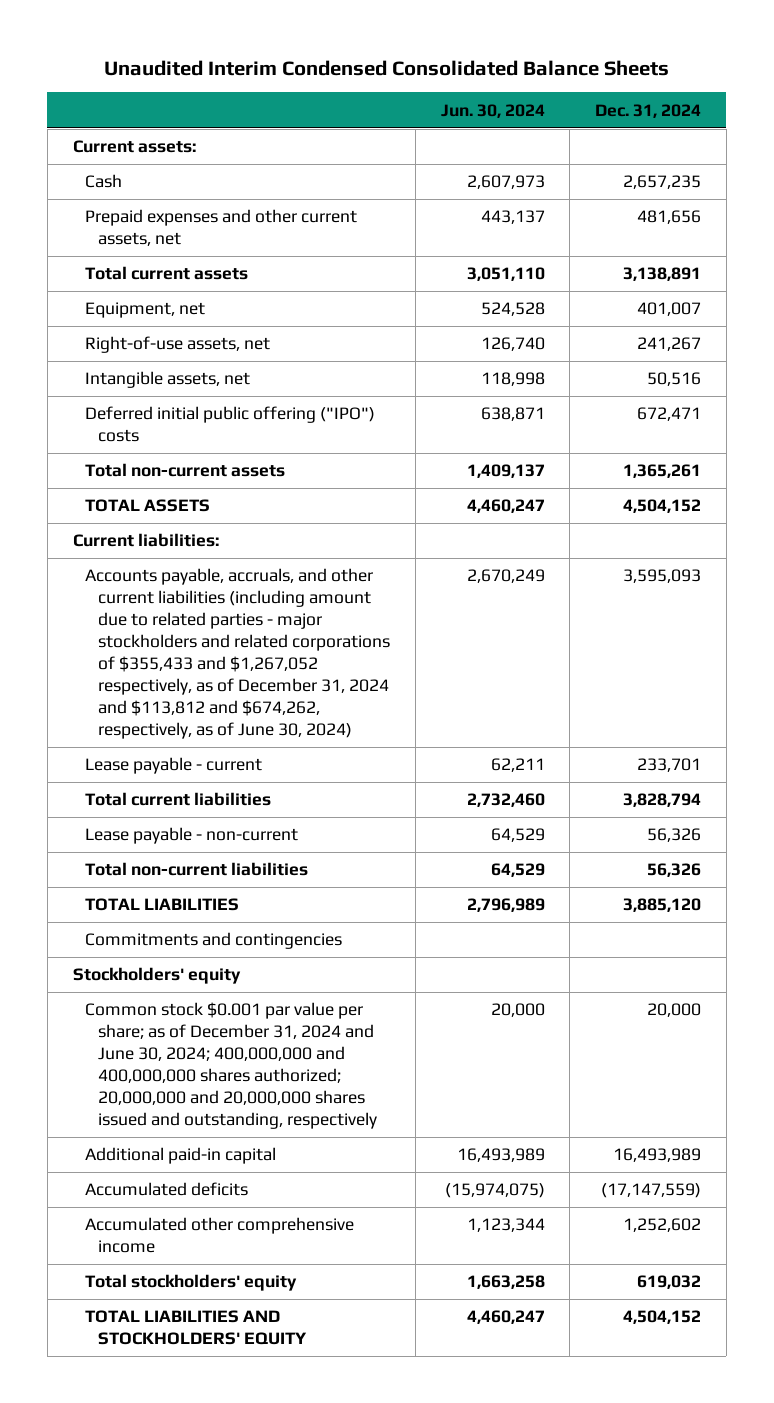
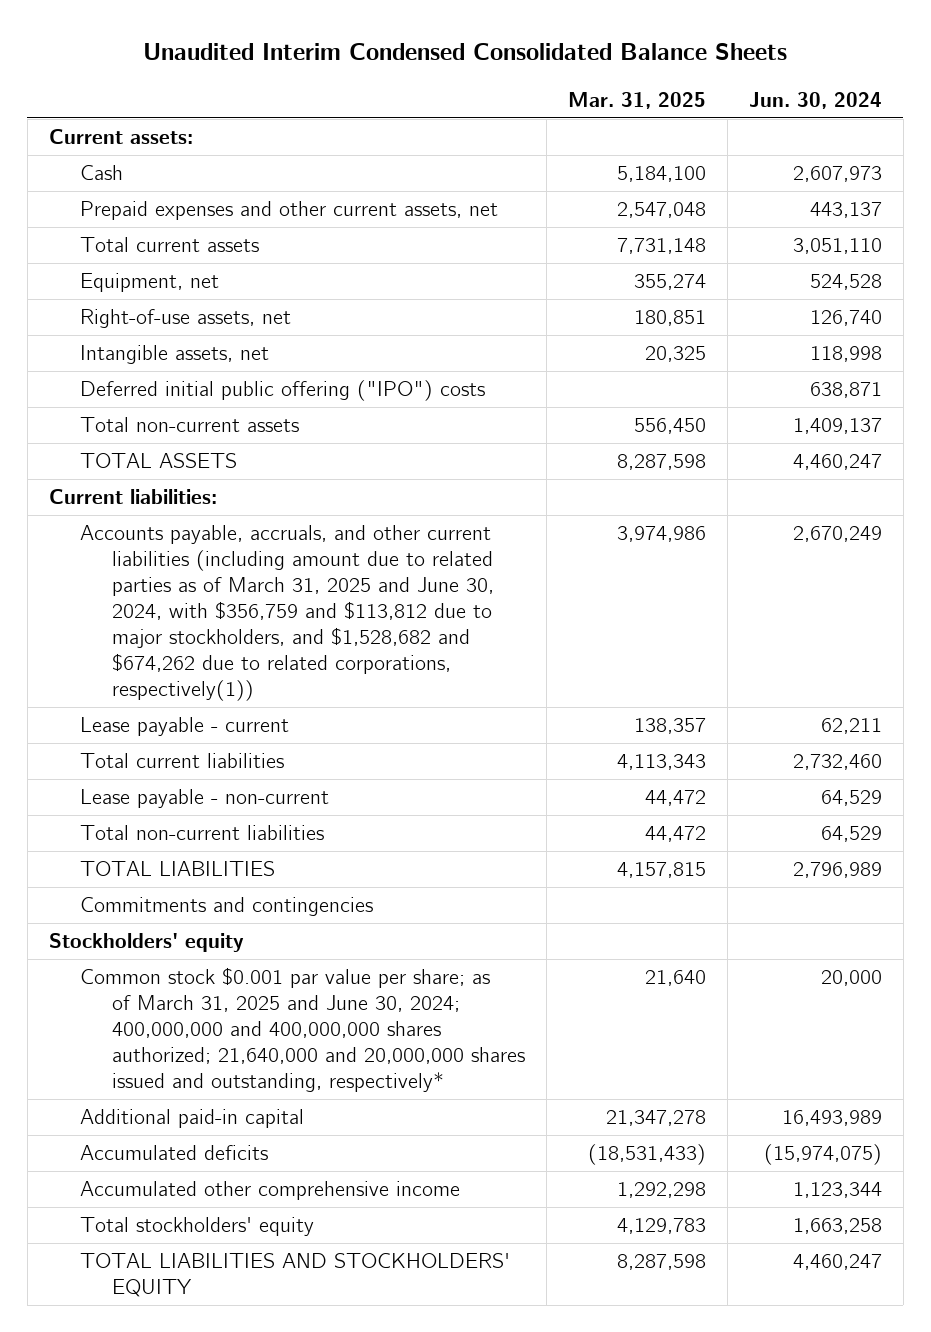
[595,103,702,118] Dec. 31, 2024 -> none
none -> [567,91,706,109] Mar. 31, 2025
[85,568,391,740] Accounts payable, accruals, and other current liabilities (including amount due to related parties - major stockholders and related corporations of $355,433 and $1,267,052 respectively, as of December 31, 2024 and $113,812 and $674,262, respectively, as of June 30, 2024) -> [80,525,495,701] Accounts payable, accruals, and other current liabilities (including amount due to related parties as of March 31, 2025 and June 30, 2024, with $356,759 and $113,812 due to major stockholders, and $1,528,682 and $674,262 due to related corporations, respectively(1))
[85,1002,378,1130] Common stock $0.001 par value per share; as of December 31, 2024 and June 30, 2024; 400,000,000 and 400,000,000 shares authorized; 20,000,000 and 20,000,000 shares issued and outstanding, respectively -> [80,967,526,1092] Common stock $0.001 par value per share; as of March 31, 2025 and June 30, 2024; 400,000,000 and 400,000,000 shares authorized; 21,640,000 and 20,000,000 shares issued and outstanding, respectively*

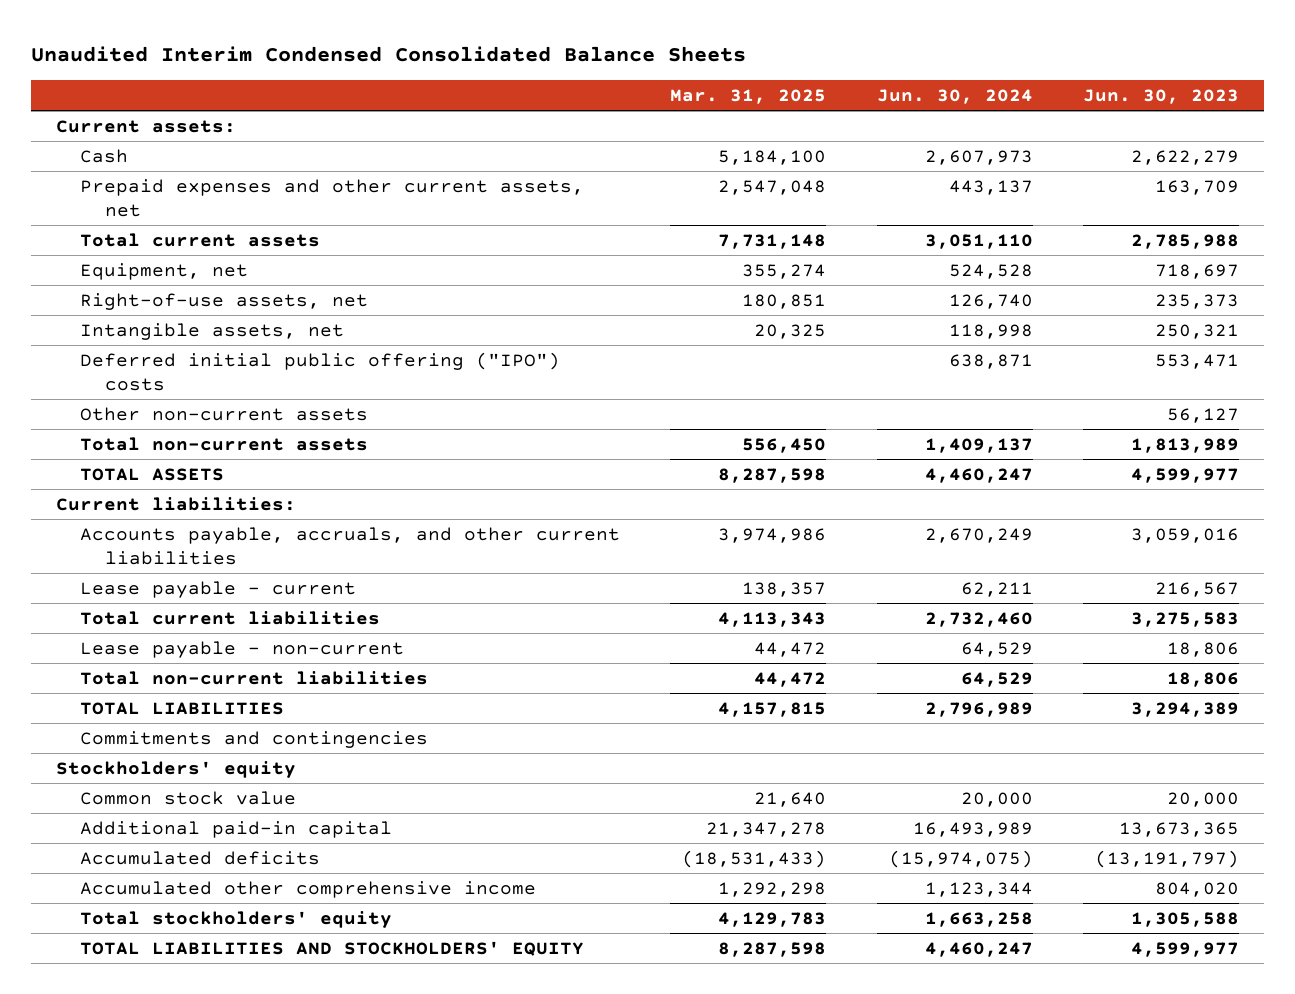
none -> [1082,88,1239,104] Jun. 30, 2023
none -> [80,406,369,421] Other non-current assets
[80,525,495,701] Accounts payable, accruals, and other current liabilities (including amount due to related parties as of March 31, 2025 and June 30, 2024, with $356,759 and $113,812 due to major stockholders, and $1,528,682 and $674,262 due to related corporations, respectively(1)) -> [80,526,621,565] Accounts payable, accruals, and other current liabilities
[80,967,526,1092] Common stock $0.001 par value per share; as of March 31, 2025 and June 30, 2024; 400,000,000 and 400,000,000 shares authorized; 21,640,000 and 20,000,000 shares issued and outstanding, respectively* -> [80,790,297,805] Common stock value

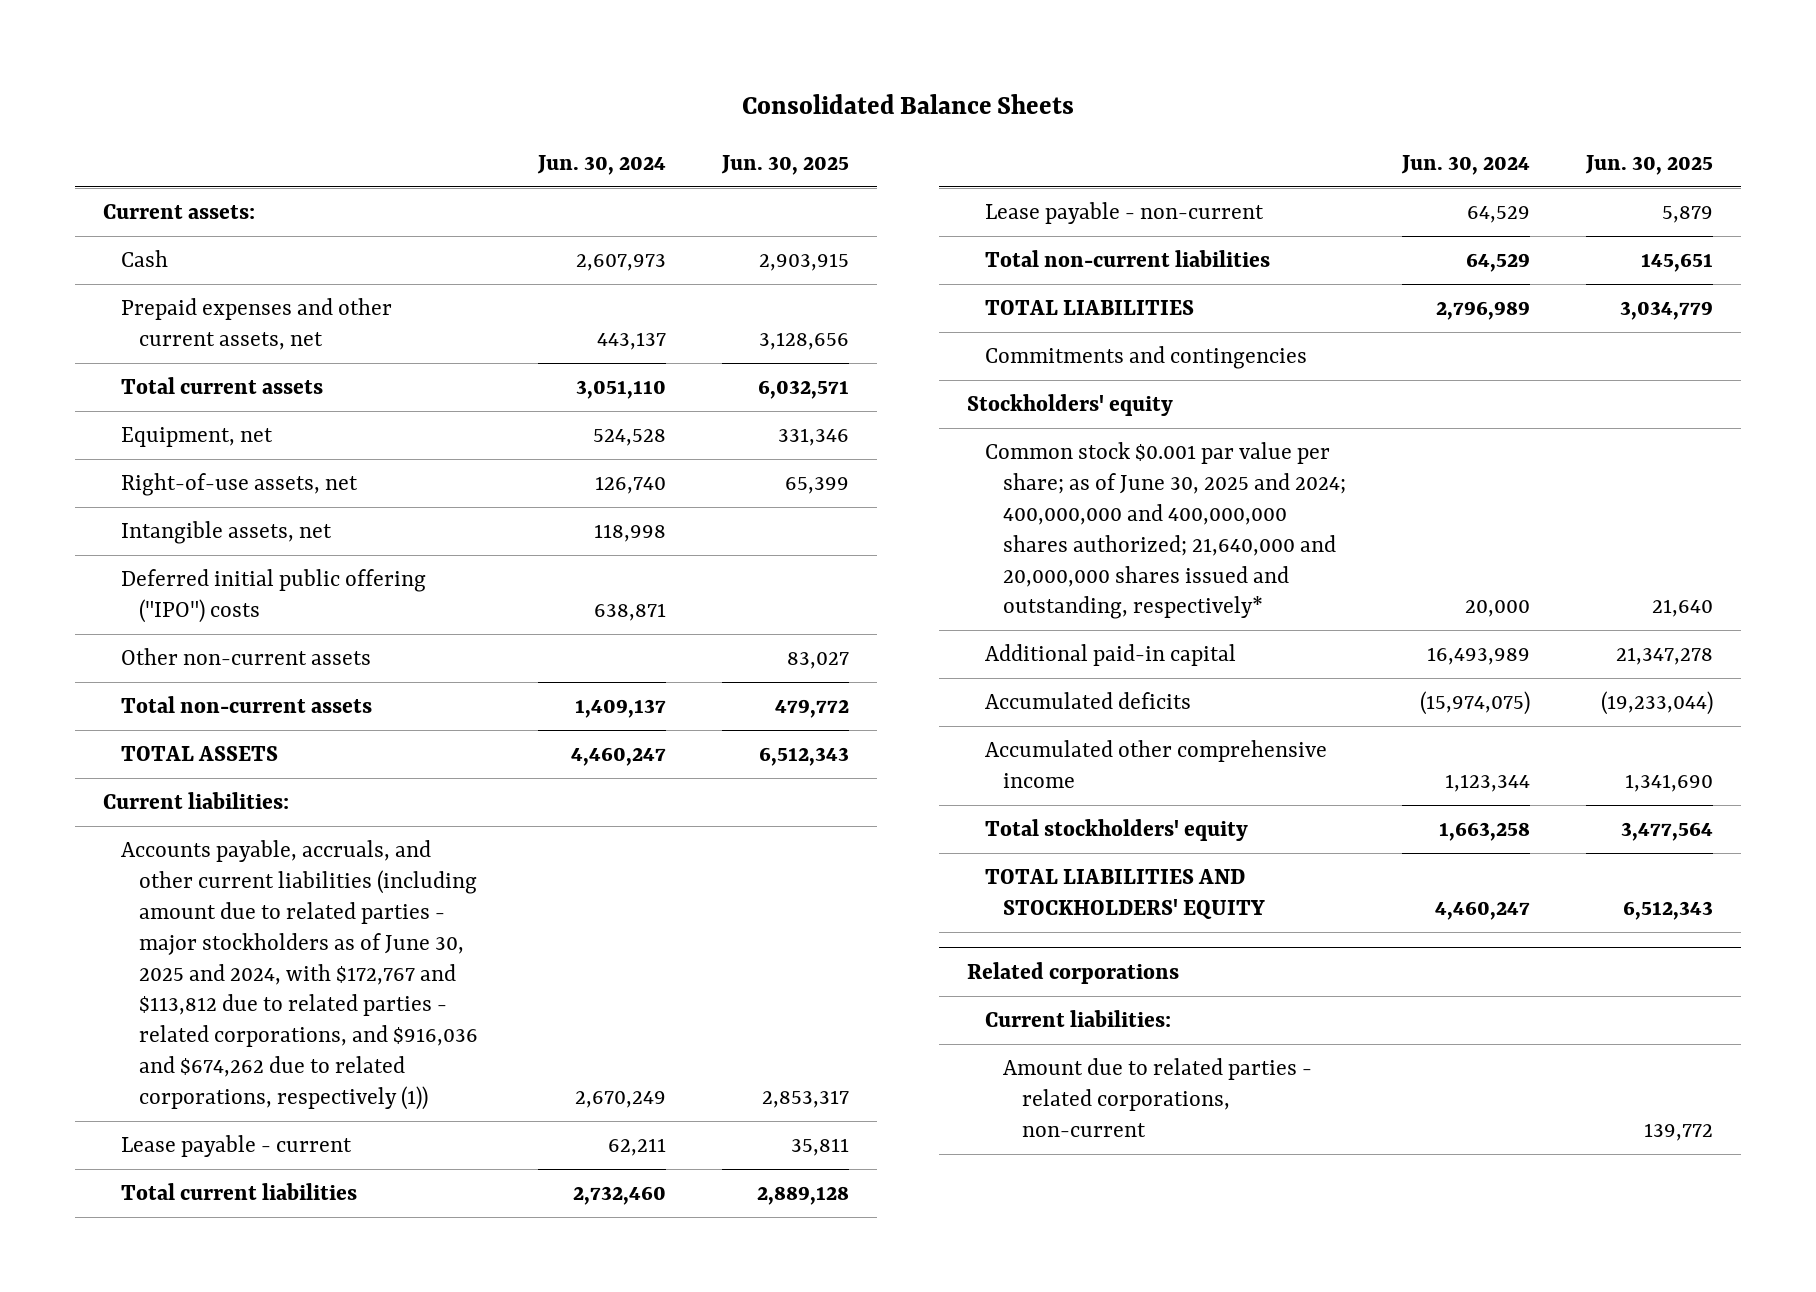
[30,45,746,62] Unaudited Interim Condensed Consolidated Balance Sheets -> [742,93,1075,114] Consolidated Balance Sheets
[670,88,827,104] Mar. 31, 2025 -> none
[1082,88,1239,104] Jun. 30, 2023 -> none
none -> [721,154,850,175] Jun. 30, 2025
[80,526,621,565] Accounts payable, accruals, and other current liabilities -> [121,840,479,1110] Accounts payable, accruals, and other current liabilities (including amount due to related parties - major stockholders as of June 30, 2025 and 2024, with $172,767 and $113,812 due to related parties - related corporations, and $916,036 and $674,262 due to related corporations, respectively (1))
[80,790,297,805] Common stock value -> [985,442,1347,620] Common stock $0.001 par value per share; as of June 30, 2025 and 2024; 400,000,000 and 400,000,000 shares authorized; 21,640,000 and 20,000,000 shares issued and outstanding, respectively*
none -> [967,961,1180,984] Related corporations
none -> [985,1010,1172,1028] Current liabilities:
none -> [1003,1058,1313,1137] Amount due to related parties - related corporations, non-current

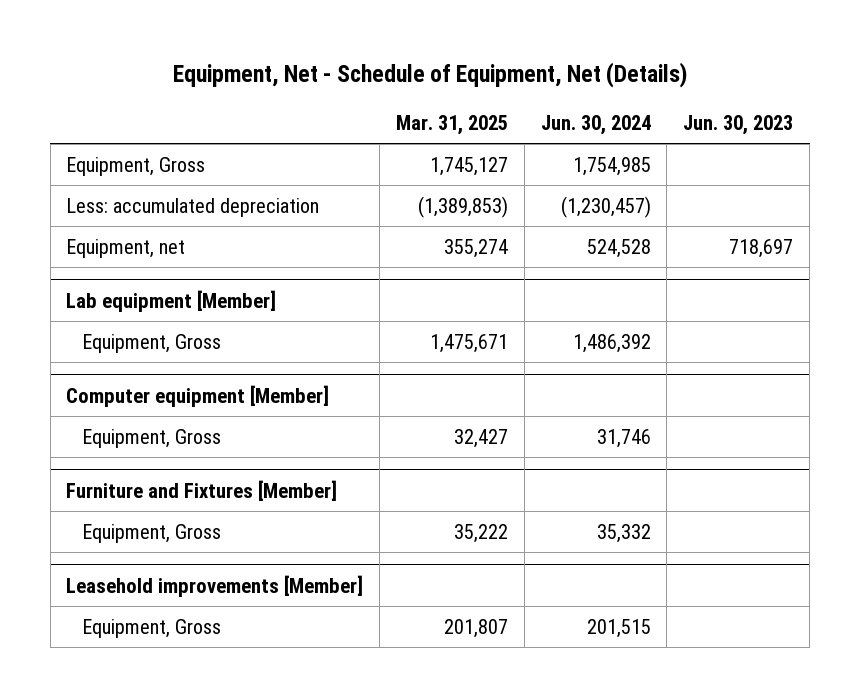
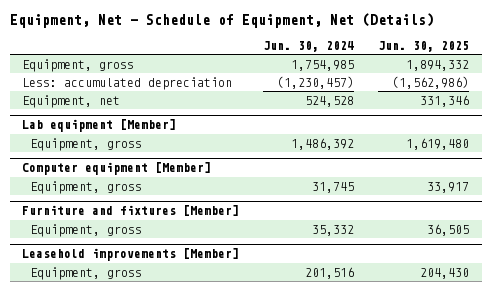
[395,114,508,135] Mar. 31, 2025 -> none
[683,114,794,135] Jun. 30, 2023 -> none
none -> [378,40,470,52] Jun. 30, 2025
[66,156,206,176] Equipment, Gross -> [21,58,134,72] Equipment, gross
[82,333,222,353] Equipment, Gross -> [30,137,143,151] Equipment, gross
[82,428,222,448] Equipment, Gross -> [30,180,143,194] Equipment, gross
[596,428,651,448] 31,746 -> [312,181,355,193] 31,745
[66,479,338,501] Furniture and Fixtures [Member] -> [21,205,239,217] Furniture and fixtures [Member]
[82,523,222,543] Equipment, Gross -> [30,223,143,237] Equipment, gross
[82,618,222,638] Equipment, Gross -> [30,266,143,280] Equipment, gross
[586,618,651,638] 201,515 -> [305,266,355,279] 201,516

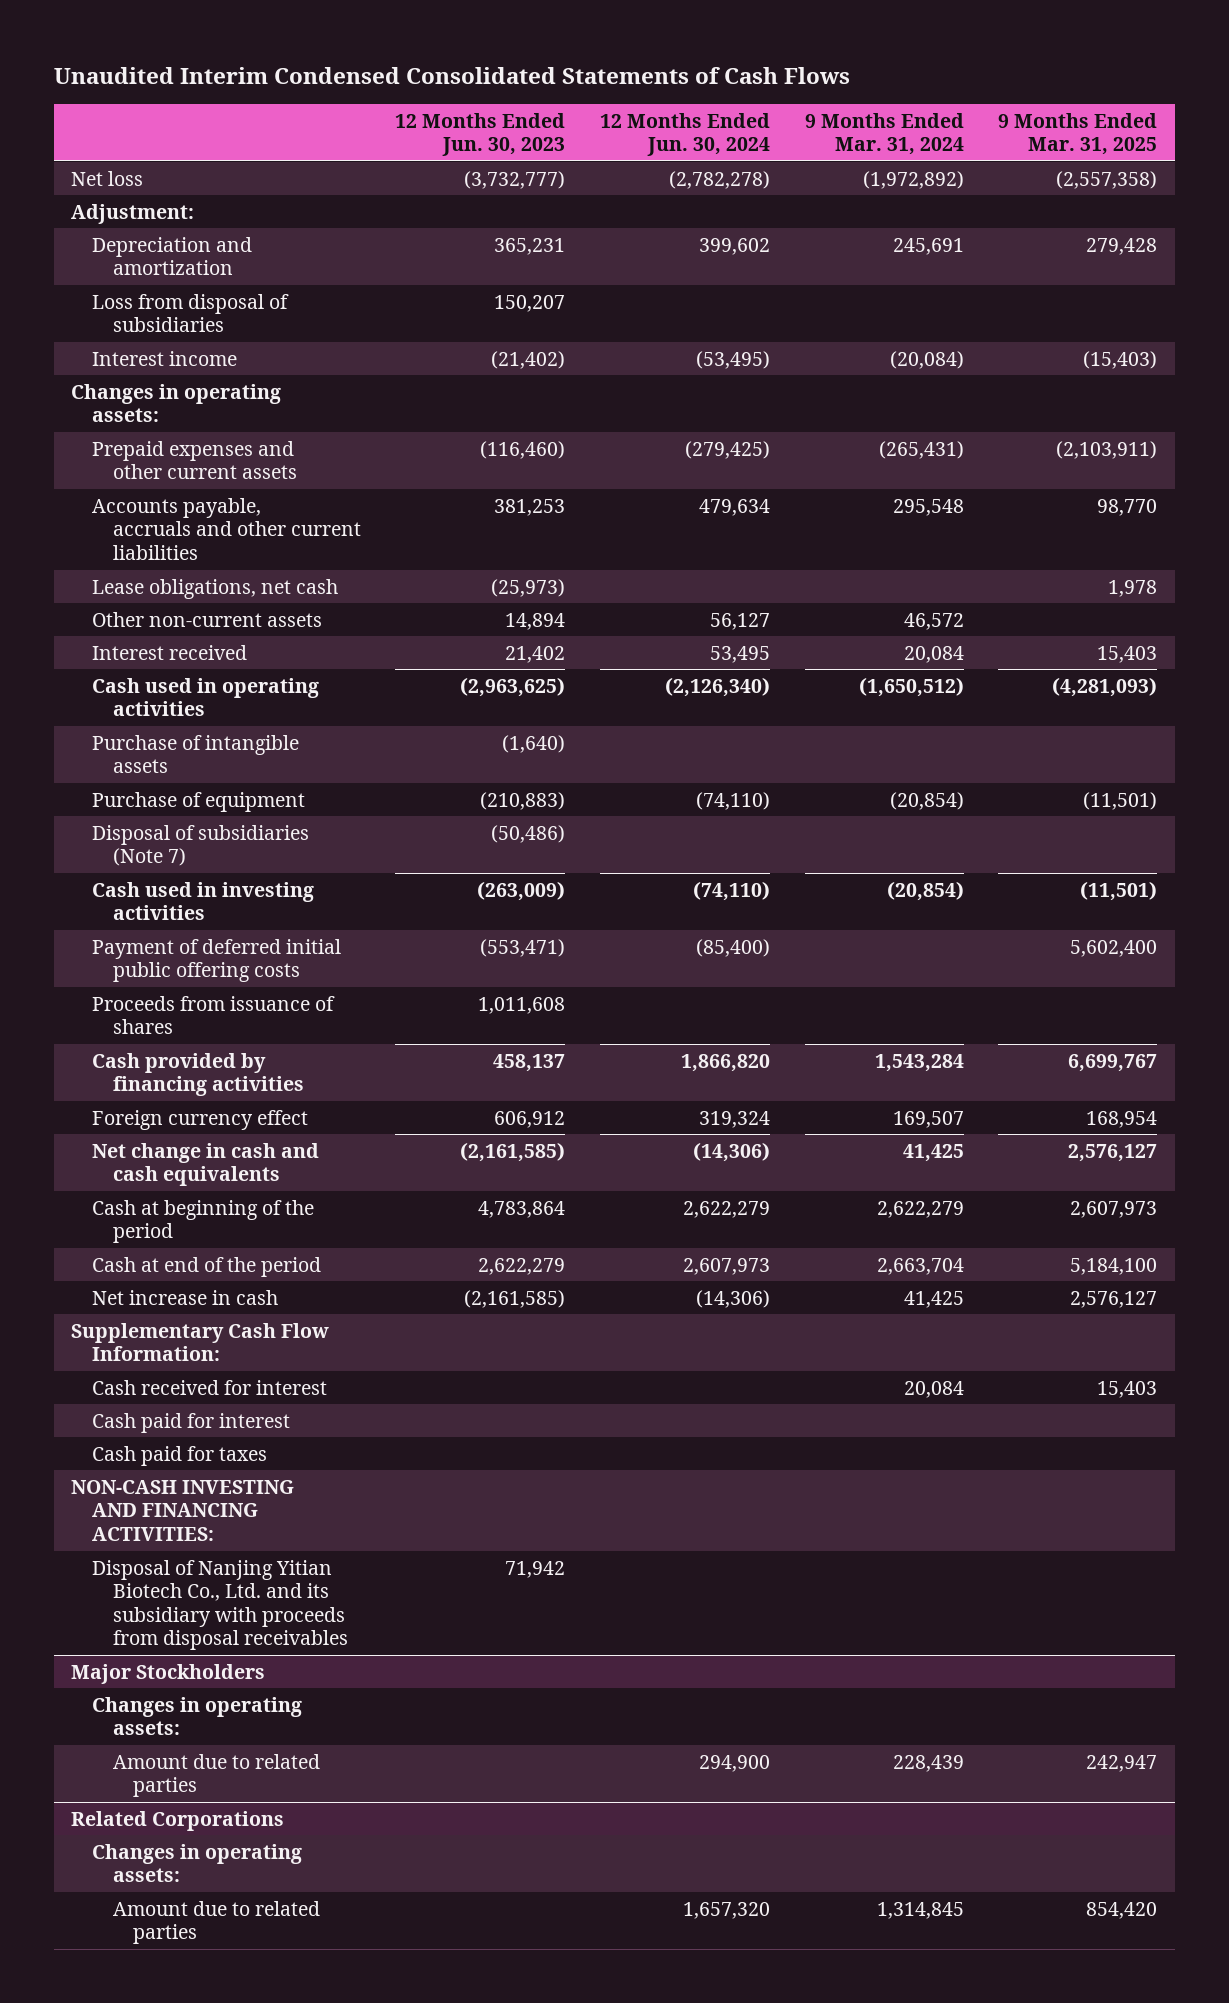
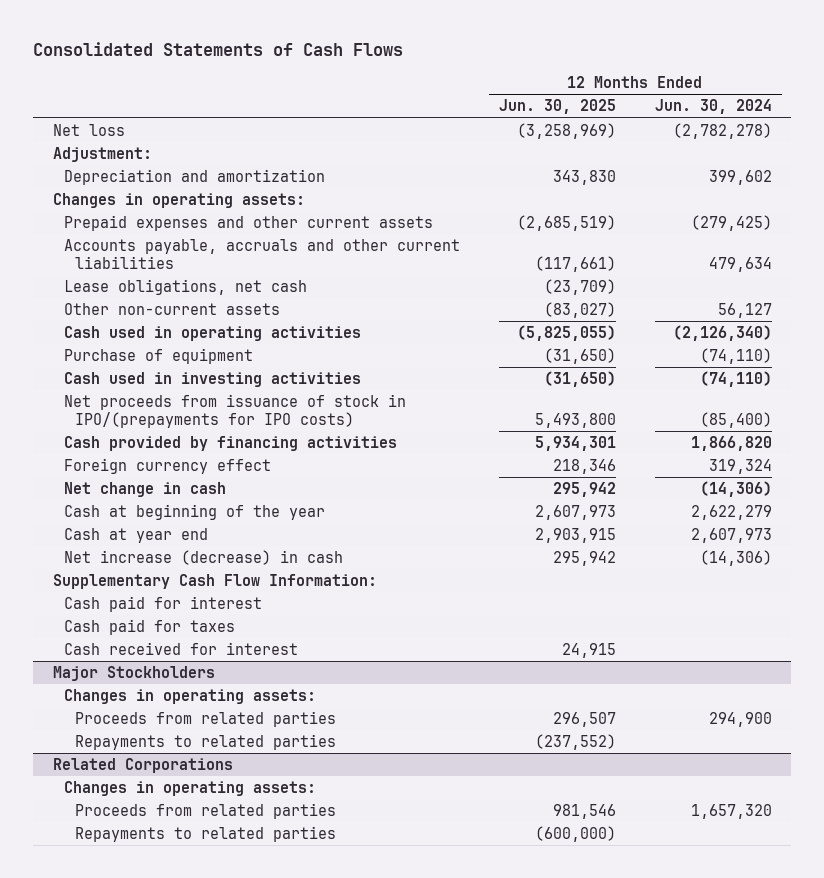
[53,67,850,85] Unaudited Interim Condensed Consolidated Statements of Cash Flows -> [32,42,403,57] Consolidated Statements of Cash Flows
[395,112,566,157] 12 Months Ended Jun. 30, 2023 -> none
[804,112,964,156] 9 Months Ended Mar. 31, 2024 -> none
[998,112,1158,156] 9 Months Ended Mar. 31, 2025 -> none
none -> [498,99,616,115] Jun. 30, 2025
[91,293,289,333] Loss from disposal of subsidiaries -> none
[91,350,237,366] Interest income -> none
[91,644,247,660] Interest received -> none
[91,734,299,774] Purchase of intangible assets -> none
[91,824,309,867] Disposal of subsidiaries (Note 7) -> none
[91,995,335,1035] Proceeds from issuance of shares -> none
[91,938,341,983] Payment of deferred initial public offering costs -> [63,394,406,429] Net proceeds from issuance of stock in IPO/(prepayments for IPO costs)
[91,1142,319,1187] Net change in cash and cash equivalents -> [63,482,226,498] Net change in cash
[91,1199,314,1244] Cash at beginning of the period -> [63,504,325,521] Cash at beginning of the year
[91,1256,321,1277] Cash at end of the period -> [63,528,208,544] Cash at year end
[91,1289,278,1305] Net increase in cash -> [63,550,343,566] Net increase (decrease) in cash
[71,1479,295,1541] NON-CASH INVESTING AND FINANCING ACTIVITIES: -> none
[91,1559,348,1651] Disposal of Nanjing Yitian Biotech Co., Ltd. and its subsidiary with proceeds from disposal receivables -> none
[91,1379,327,1395] Cash received for interest -> [63,642,298,656] Cash received for interest
[112,1753,320,1798] Amount due to related parties -> [74,711,336,728] Proceeds from related parties
none -> [74,734,336,751] Repayments to related parties
[112,1900,320,1945] Amount due to related parties -> [74,803,336,820] Proceeds from related parties
none -> [74,826,336,843] Repayments to related parties

